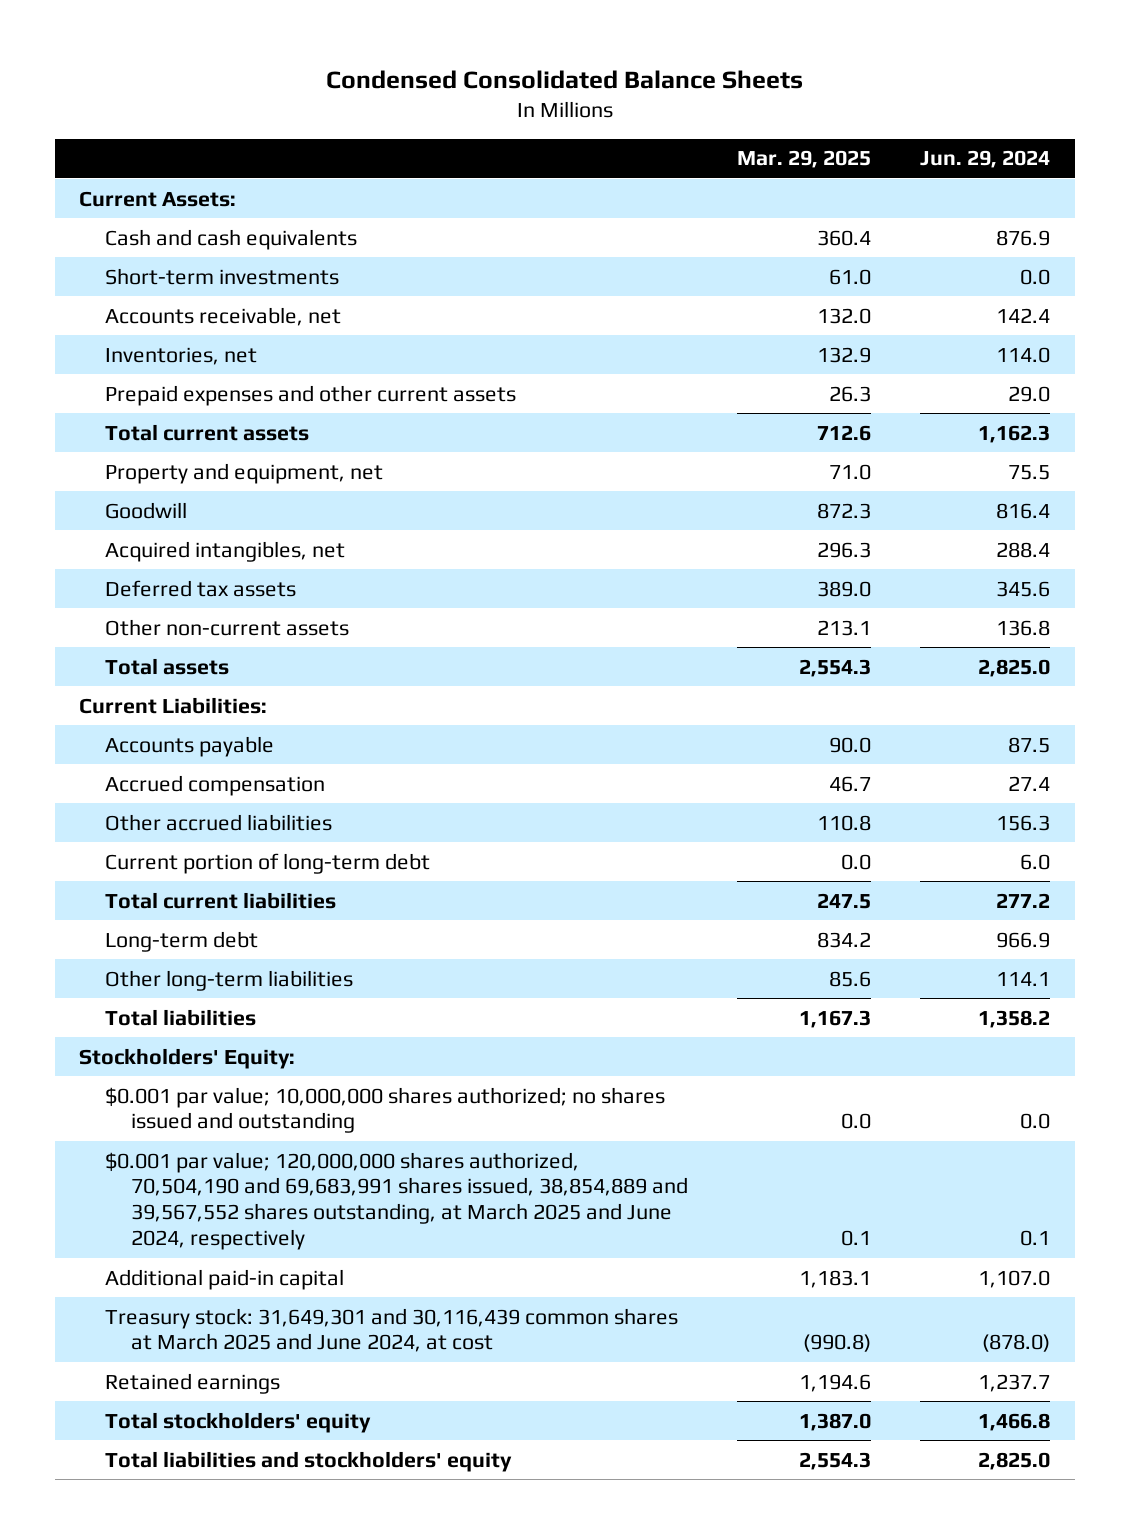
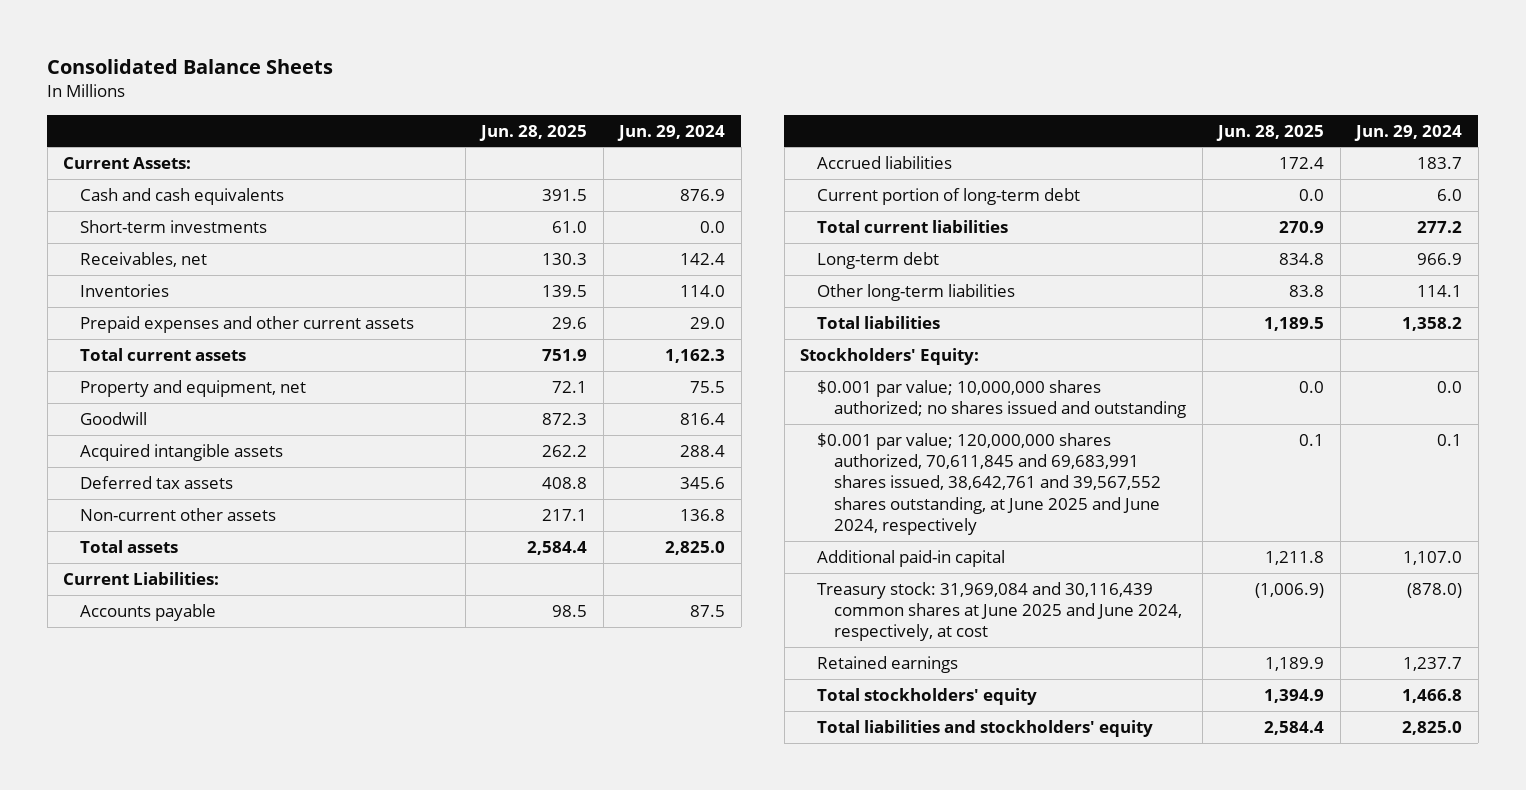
[325,70,803,90] Condensed Consolidated Balance Sheets -> [47,59,334,75] Consolidated Balance Sheets
[736,150,871,169] Mar. 29, 2025 -> none
none -> [479,124,588,141] Jun. 28, 2025
[104,306,341,326] Accounts receivable, net -> [80,251,208,267] Receivables, net
[104,346,257,365] Inventories, net -> [80,283,170,297] Inventories
[104,540,345,562] Acquired intangibles, net -> [80,443,284,461] Acquired intangible assets
[104,618,349,636] Other non-current assets -> [80,507,277,521] Non-current other assets
[104,774,325,796] Accrued compensation -> none
[104,813,332,831] Other accrued liabilities -> [817,155,953,169] Accrued liabilities
[996,814,1051,831] 156.3 -> [1417,156,1463,169] 183.7
[104,1151,688,1251] $0.001 par value; 120,000,000 shares authorized, 70,504,190 and 69,683,991 shares issued, 38,854,889 and 39,567,552 shares outstanding, at March 2025 and June 2024, respectively -> [817,432,1161,535] $0.001 par value; 120,000,000 shares authorized, 70,611,845 and 69,683,991 shares issued, 38,642,761 and 39,567,552 shares outstanding, at June 2025 and June 2024, respectively
[104,1307,678,1353] Treasury stock: 31,649,301 and 30,116,439 common shares at March 2025 and June 2024, at cost -> [817,581,1182,642] Treasury stock: 31,969,084 and 30,116,439 common shares at June 2025 and June 2024, respectively, at cost

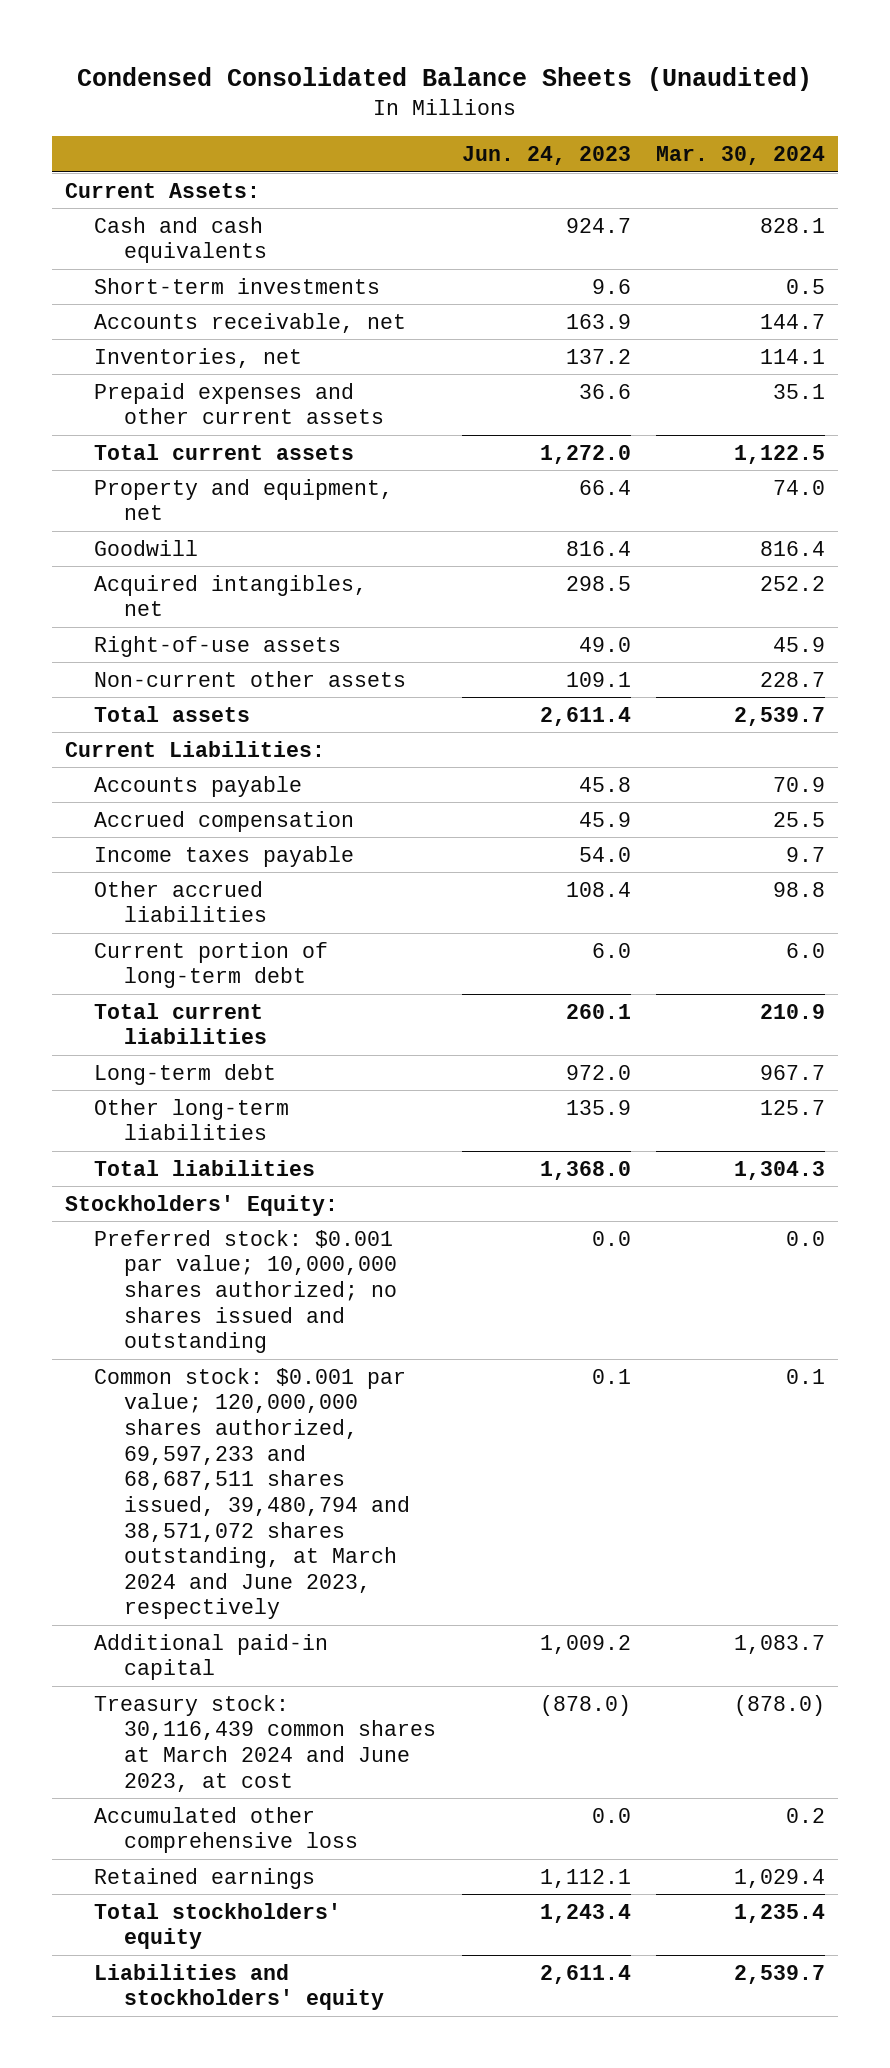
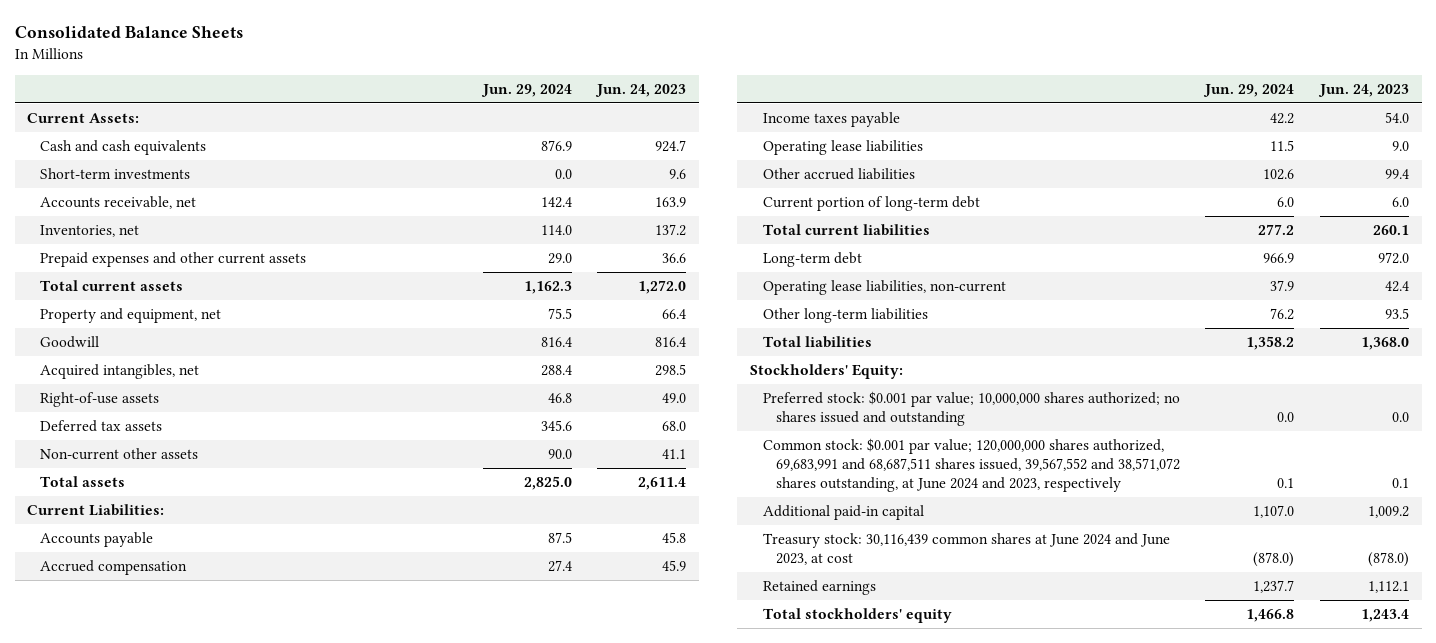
[77,66,813,91] Condensed Consolidated Balance Sheets (Unaudited) -> [14,26,243,39] Consolidated Balance Sheets
[656,146,826,166] Mar. 30, 2024 -> none
none -> [480,83,572,97] Jun. 29, 2024
none -> [40,420,163,433] Deferred tax assets
[565,671,631,687] 109.1 -> [662,449,687,460] 41.1
none -> [762,140,923,156] Operating lease liabilities
[565,881,631,897] 108.4 -> [1384,169,1409,180] 99.4
none -> [762,280,1006,296] Operating lease liabilities, non-current
[565,1099,631,1115] 135.9 -> [1384,308,1409,320] 93.5
[94,1367,410,1620] Common stock: $0.001 par value; 120,000,000 shares authorized, 69,597,233 and 68,687,511 shares issued, 39,480,794 and 38,571,072 shares outstanding, at March 2024 and June 2023, respectively -> [762,438,1180,493] Common stock: $0.001 par value; 120,000,000 shares authorized, 69,683,991 and 68,687,511 shares issued, 39,567,552 and 38,571,072 shares outstanding, at June 2024 and 2023, respectively
[94,1806,358,1854] Accumulated other comprehensive loss -> none
[94,1694,436,1792] Treasury stock: 30,116,439 common shares at March 2024 and June 2023, at cost -> [762,533,1170,566] Treasury stock: 30,116,439 common shares at June 2024 and June 2023, at cost
[94,1963,384,2011] Liabilities and stockholders' equity -> none

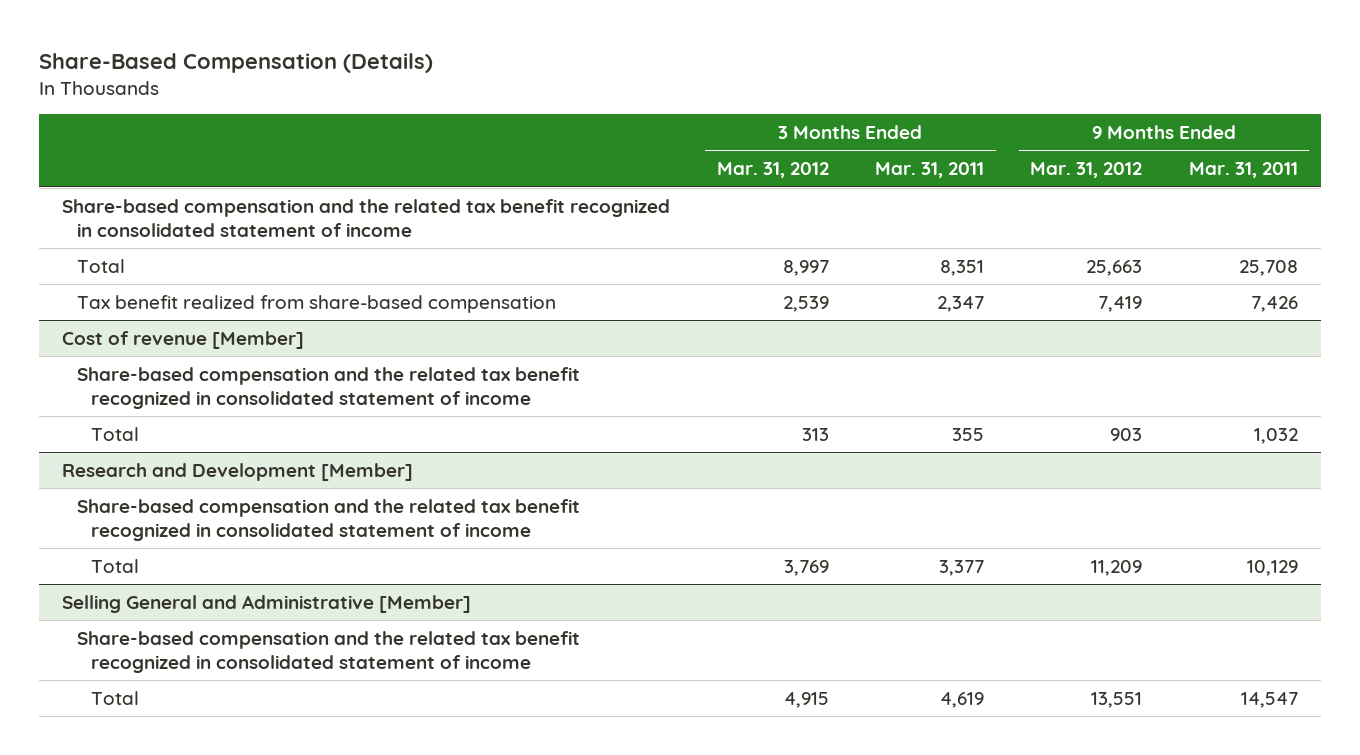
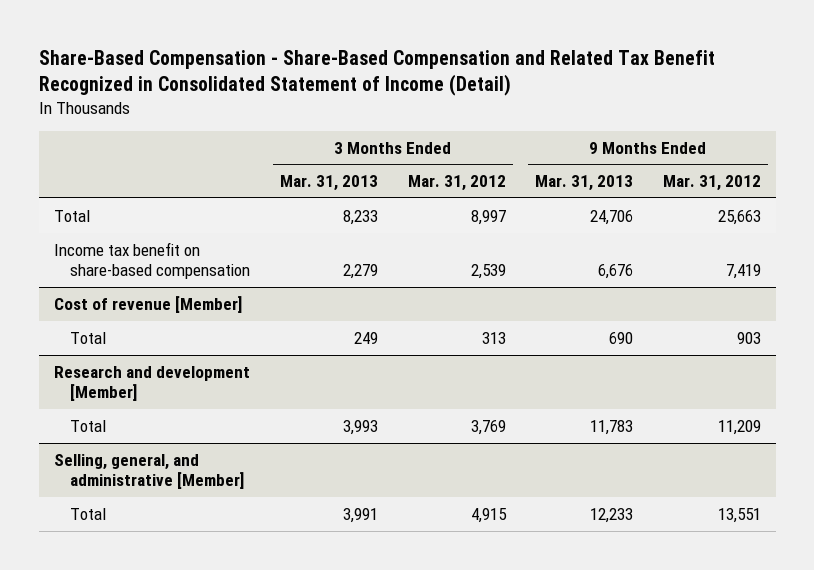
[39,53,434,74] Share-Based Compensation (Details) -> [38,49,715,97] Share-Based Compensation - Share-Based Compensation and Related Tax Benefit Recognized in Consolidated Statement of Income (Detail)
[875,162,985,179] Mar. 31, 2011 -> none
[1188,162,1298,179] Mar. 31, 2011 -> none
none -> [279,175,378,192] Mar. 31, 2013
none -> [535,175,634,192] Mar. 31, 2013
[62,198,671,237] Share-based compensation and the related tax benefit recognized in consolidated statement of income -> none
[76,294,556,313] Tax benefit realized from share-based compensation -> [53,241,251,280] Income tax benefit on share-based compensation
[76,366,580,409] Share-based compensation and the related tax benefit recognized in consolidated statement of income -> none
[76,498,580,541] Share-based compensation and the related tax benefit recognized in consolidated statement of income -> none
[62,462,414,481] Research and Development [Member] -> [53,365,250,402] Research and development [Member]
[76,630,580,673] Share-based compensation and the related tax benefit recognized in consolidated statement of income -> none
[62,594,472,613] Selling General and Administrative [Member] -> [53,453,245,490] Selling, general, and administrative [Member]

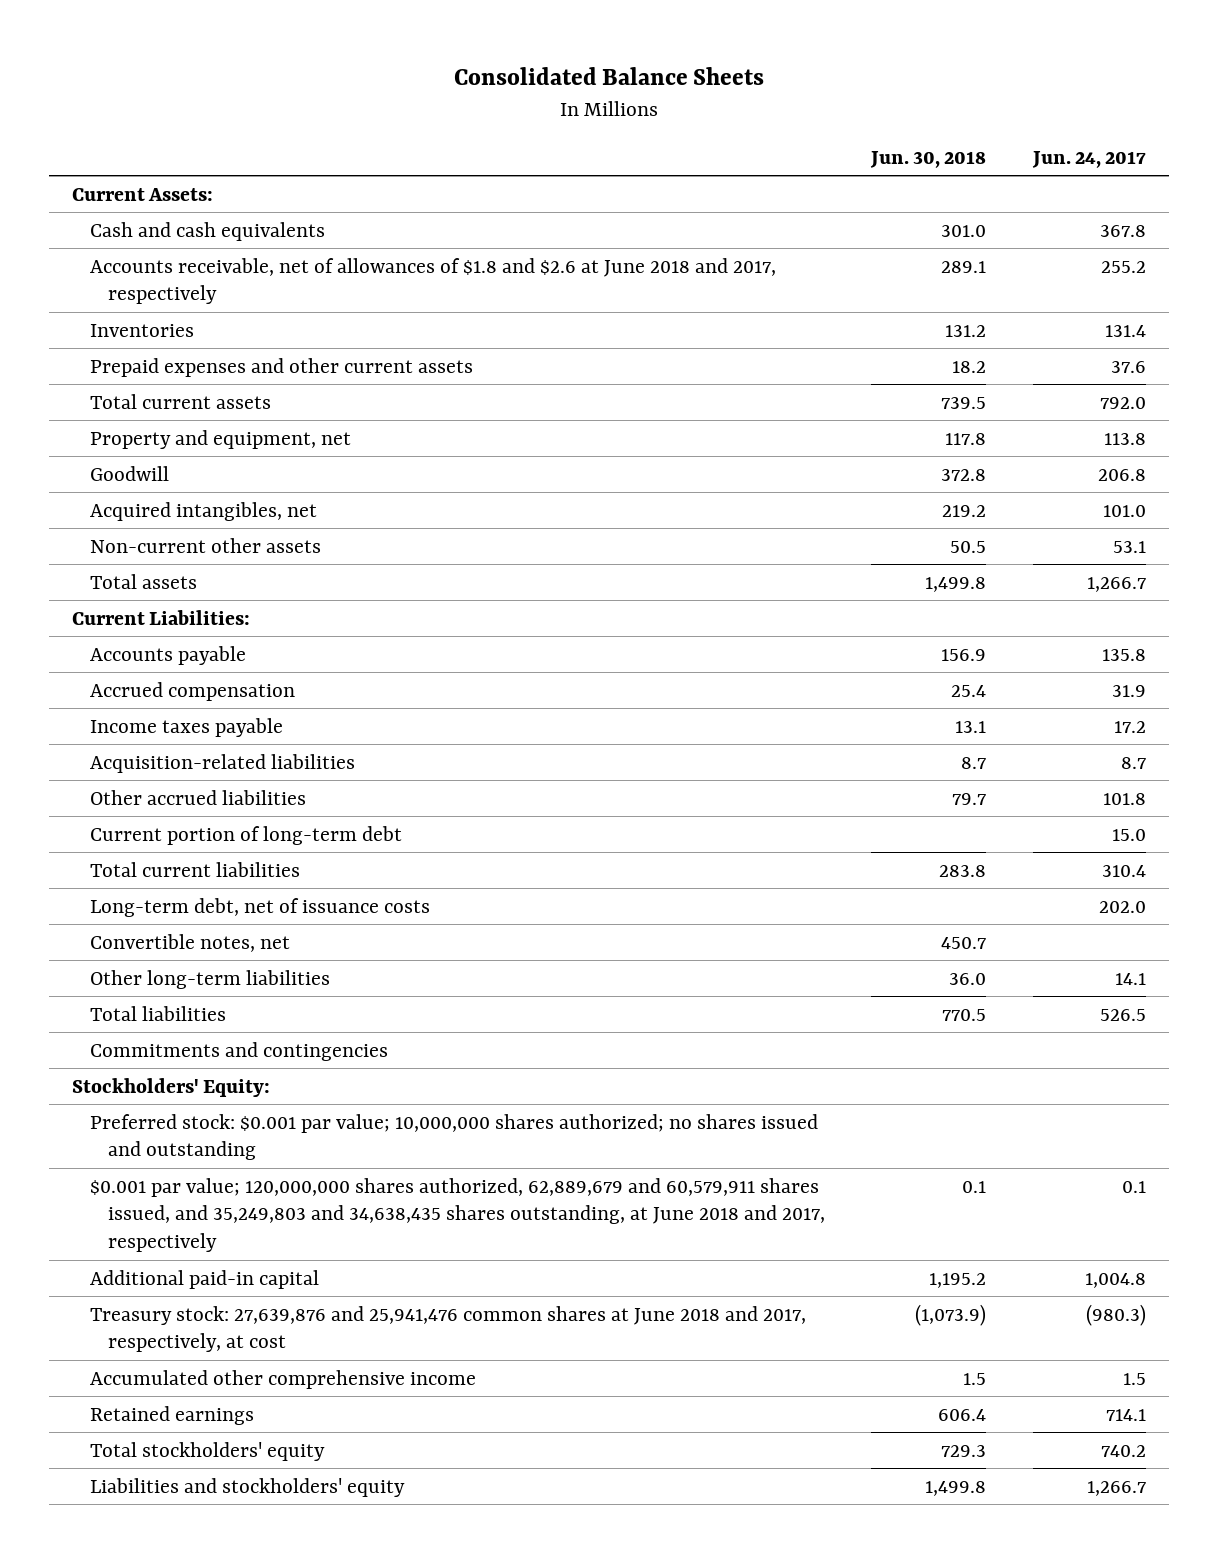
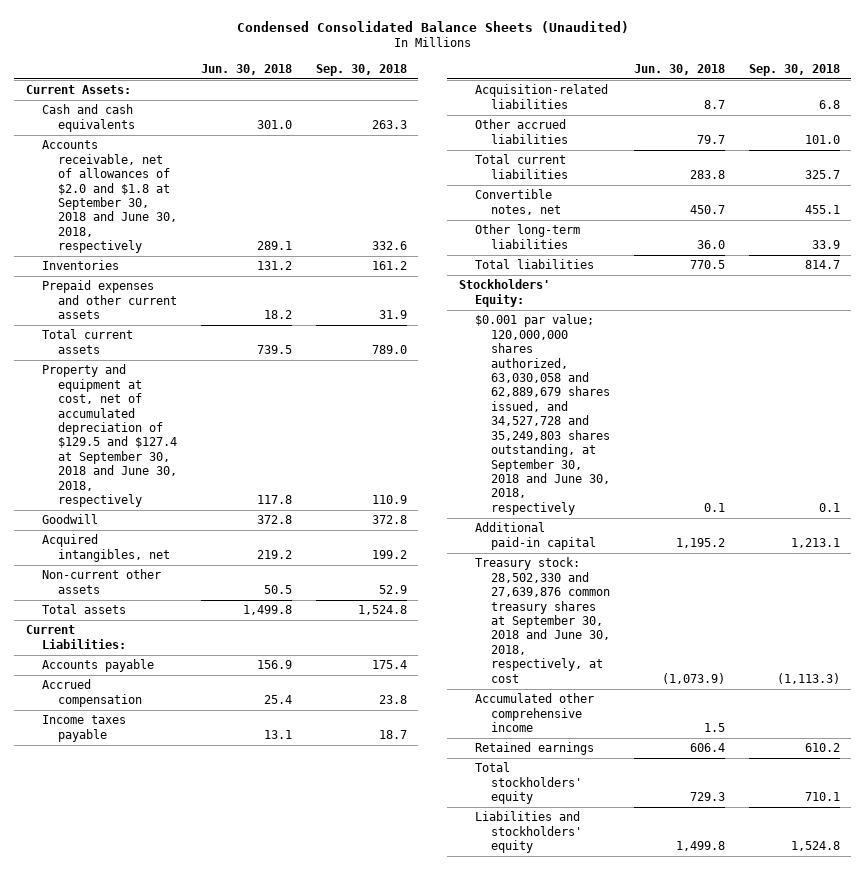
[454,66,765,85] Consolidated Balance Sheets -> [236,20,629,33] Condensed Consolidated Balance Sheets (Unaudited)
[1032,150,1147,168] Jun. 24, 2017 -> none
none -> [315,63,407,76] Sep. 30, 2018
[89,257,776,305] Accounts receivable, net of allowances of $1.8 and $2.6 at June 2018 and 2017, respectively -> [42,140,178,254] Accounts receivable, net of allowances of $2.0 and $1.8 at September 30, 2018 and June 30, 2018, respectively
[89,429,351,449] Property and equipment, net -> [42,364,178,508] Property and equipment at cost, net of accumulated depreciation of $129.5 and $127.4 at September 30, 2018 and June 30, 2018, respectively
[89,825,402,845] Current portion of long-term debt -> none
[89,897,430,917] Long-term debt, net of issuance costs -> none
[89,1041,388,1061] Commitments and contingencies -> none
[89,1113,818,1161] Preferred stock: $0.001 par value; 10,000,000 shares authorized; no shares issued and outstanding -> none
[89,1177,825,1253] $0.001 par value; 120,000,000 shares authorized, 62,889,679 and 60,579,911 shares issued, and 35,249,803 and 34,638,435 shares outstanding, at June 2018 and 2017, respectively -> [475,314,611,515] $0.001 par value; 120,000,000 shares authorized, 63,030,058 and 62,889,679 shares issued, and 34,527,728 and 35,249,803 shares outstanding, at September 30, 2018 and June 30, 2018, respectively
[89,1305,806,1353] Treasury stock: 27,639,876 and 25,941,476 common shares at June 2018 and 2017, respectively, at cost -> [475,557,611,683] Treasury stock: 28,502,330 and 27,639,876 common treasury shares at September 30, 2018 and June 30, 2018, respectively, at cost

